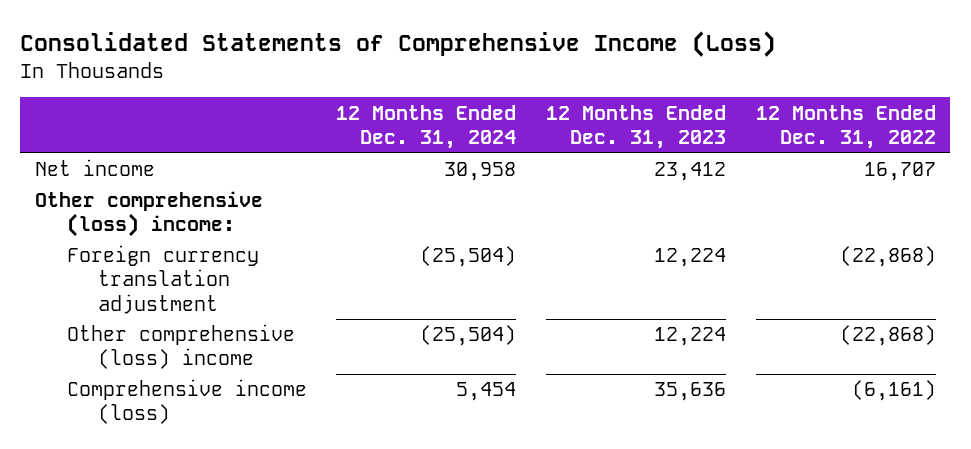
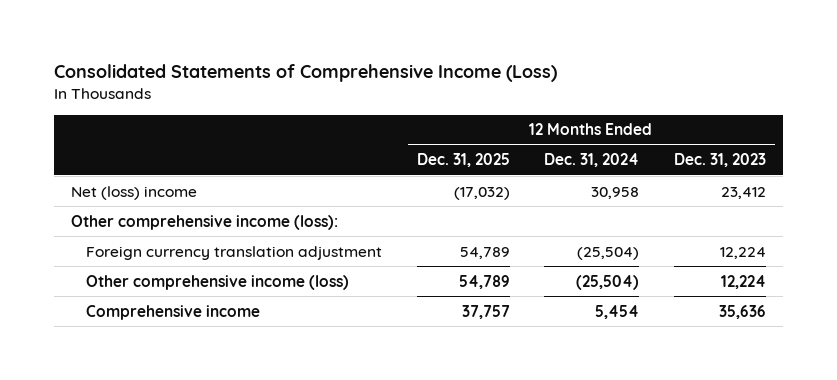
[755,104,936,149] 12 Months Ended Dec. 31, 2022 -> none
none -> [416,153,510,168] Dec. 31, 2025
[35,159,156,177] Net income -> [71,185,198,200] Net (loss) income
[35,191,264,238] Other comprehensive (loss) income: -> [71,214,339,230] Other comprehensive income (loss):
[66,324,295,370] Other comprehensive (loss) income -> [85,274,349,290] Other comprehensive income (loss)
[66,379,307,425] Comprehensive income (loss) -> [85,304,260,320] Comprehensive income

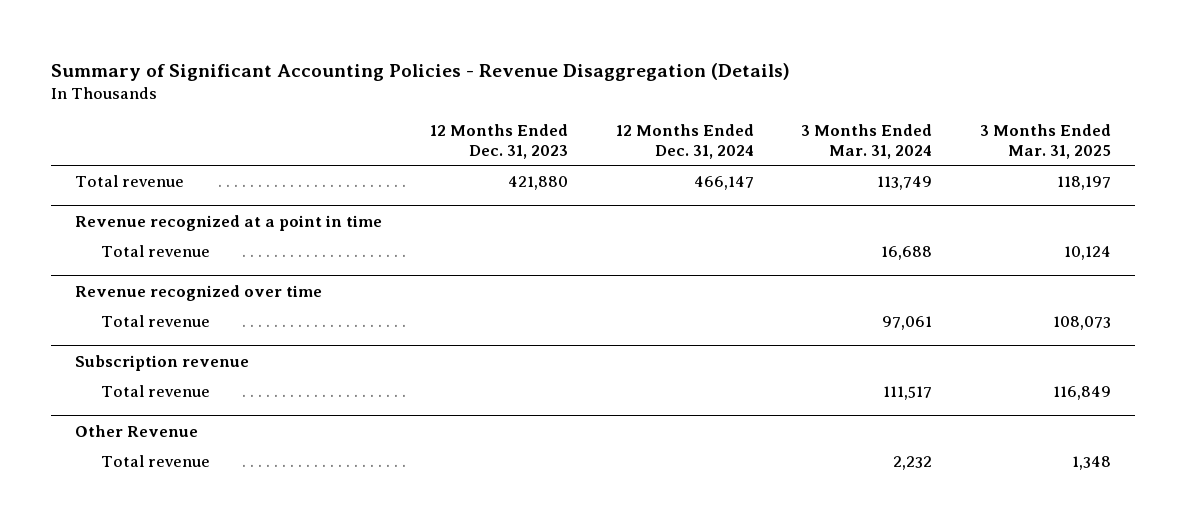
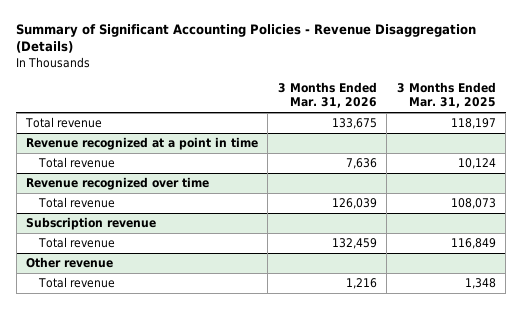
[429,124,568,159] 12 Months Ended Dec. 31, 2023 -> none
[615,124,754,159] 12 Months Ended Dec. 31, 2024 -> none
[801,124,933,159] 3 Months Ended Mar. 31, 2024 -> none
none -> [277,82,377,109] 3 Months Ended Mar. 31, 2026
[75,424,199,437] Other Revenue -> [26,257,114,269] Other revenue

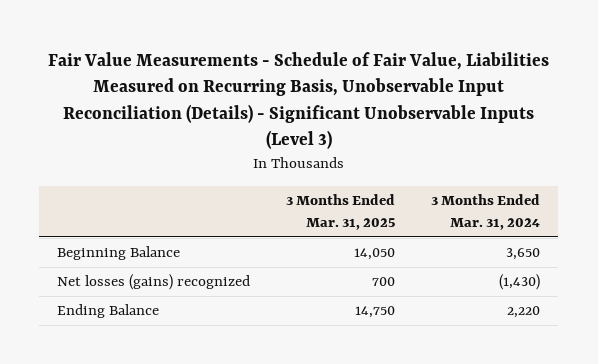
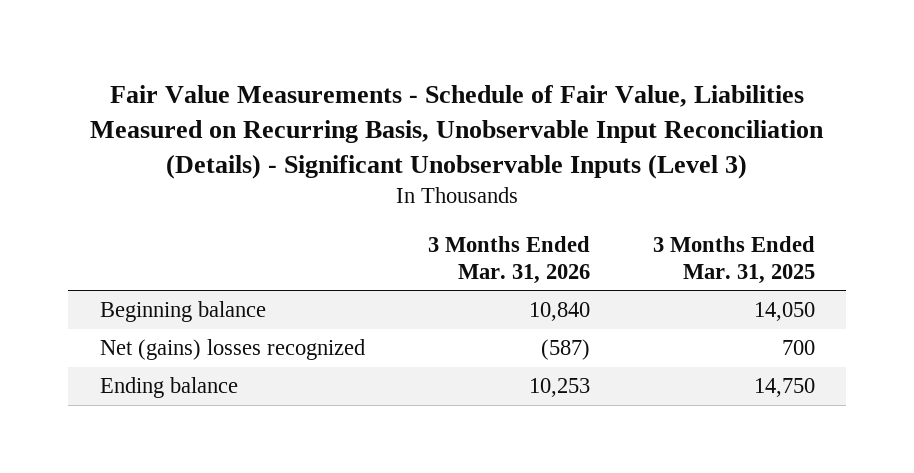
[431,193,541,231] 3 Months Ended Mar. 31, 2024 -> none
none -> [427,235,590,284] 3 Months Ended Mar. 31, 2026
[57,246,181,261] Beginning Balance -> [99,301,266,323] Beginning balance
[57,274,251,291] Net losses (gains) recognized -> [99,339,365,361] Net (gains) losses recognized
[57,304,160,319] Ending Balance -> [99,377,238,399] Ending balance

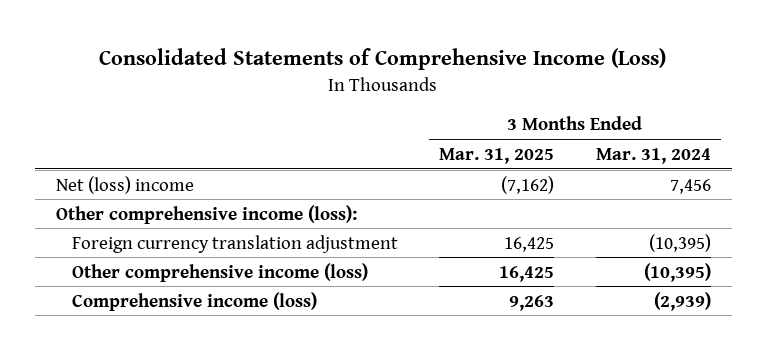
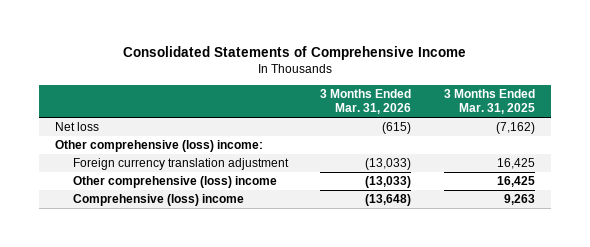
[99,47,667,70] Consolidated Statements of Comprehensive Income (Loss) -> [123,46,467,61] Consolidated Statements of Comprehensive Income
[595,147,711,164] Mar. 31, 2024 -> none
none -> [320,88,412,115] 3 Months Ended Mar. 31, 2026
[55,175,194,194] Net (loss) income -> [54,122,99,132] Net loss
[55,204,357,224] Other comprehensive income (loss): -> [54,140,263,153] Other comprehensive (loss) income:
[71,262,368,282] Other comprehensive income (loss) -> [72,176,277,189] Other comprehensive (loss) income
[71,291,317,311] Comprehensive income (loss) -> [72,194,244,207] Comprehensive (loss) income

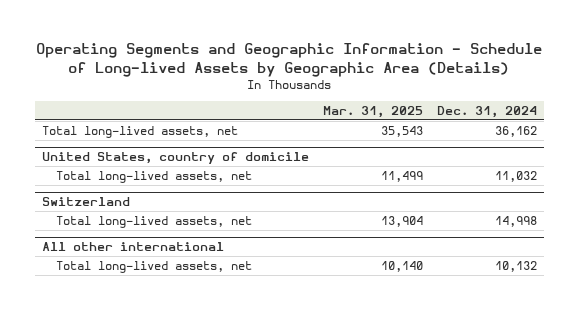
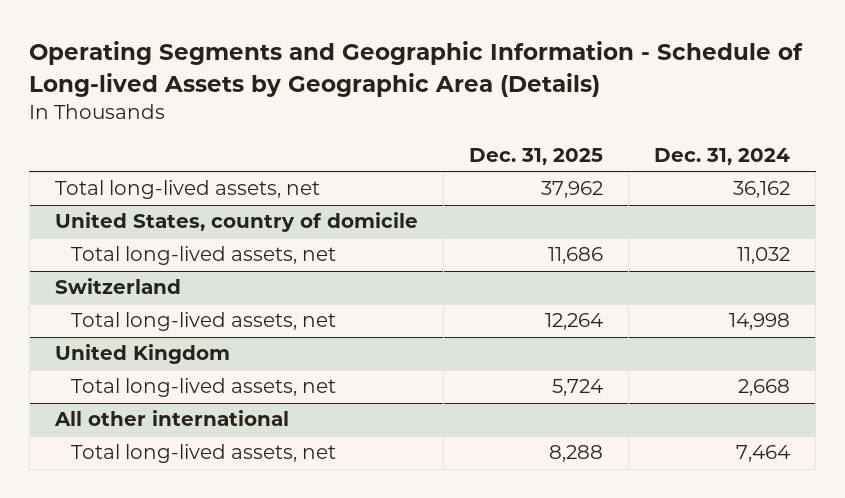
[322,106,423,119] Mar. 31, 2025 -> none
none -> [468,148,603,166] Dec. 31, 2025
none -> [54,344,230,365] United Kingdom
none -> [71,378,337,398] Total long-lived assets, net
[494,261,537,273] 10,132 -> [736,445,791,463] 7,464

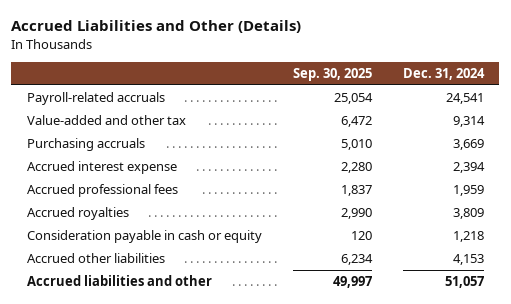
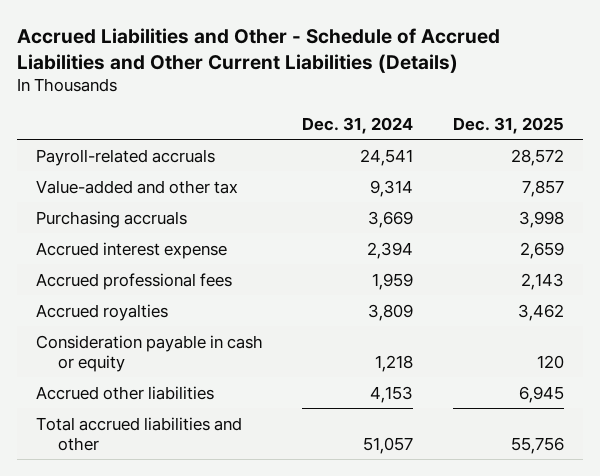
[11,20,302,34] Accrued Liabilities and Other (Details) -> [16,27,500,73] Accrued Liabilities and Other - Schedule of Accrued Liabilities and Other Current Liabilities (Details)
[292,67,372,81] Sep. 30, 2025 -> none
none -> [452,116,564,134] Dec. 31, 2025
[26,275,212,287] Accrued liabilities and other -> [36,416,243,451] Total accrued liabilities and other

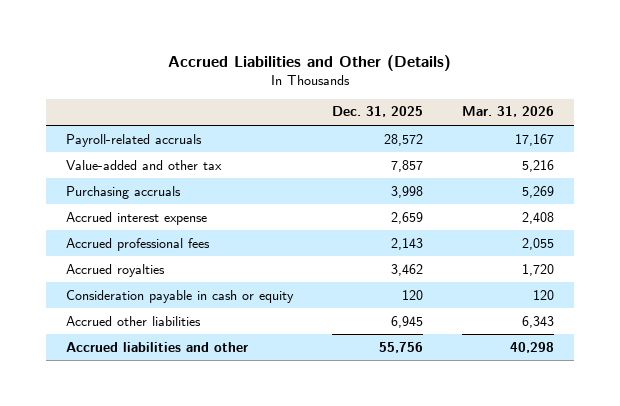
[16,27,500,73] Accrued Liabilities and Other - Schedule of Accrued Liabilities and Other Current Liabilities (Details) -> [167,54,451,71] Accrued Liabilities and Other (Details)
[302,116,414,134] Dec. 31, 2024 -> none
none -> [462,106,555,118] Mar. 31, 2026
[36,416,243,451] Total accrued liabilities and other -> [65,341,248,352] Accrued liabilities and other

